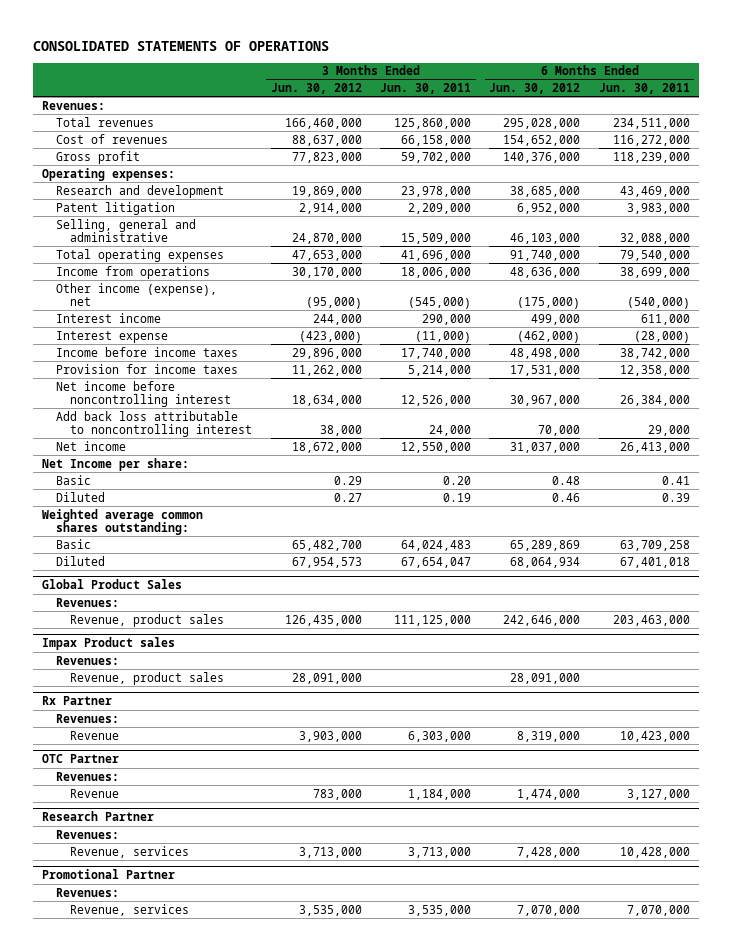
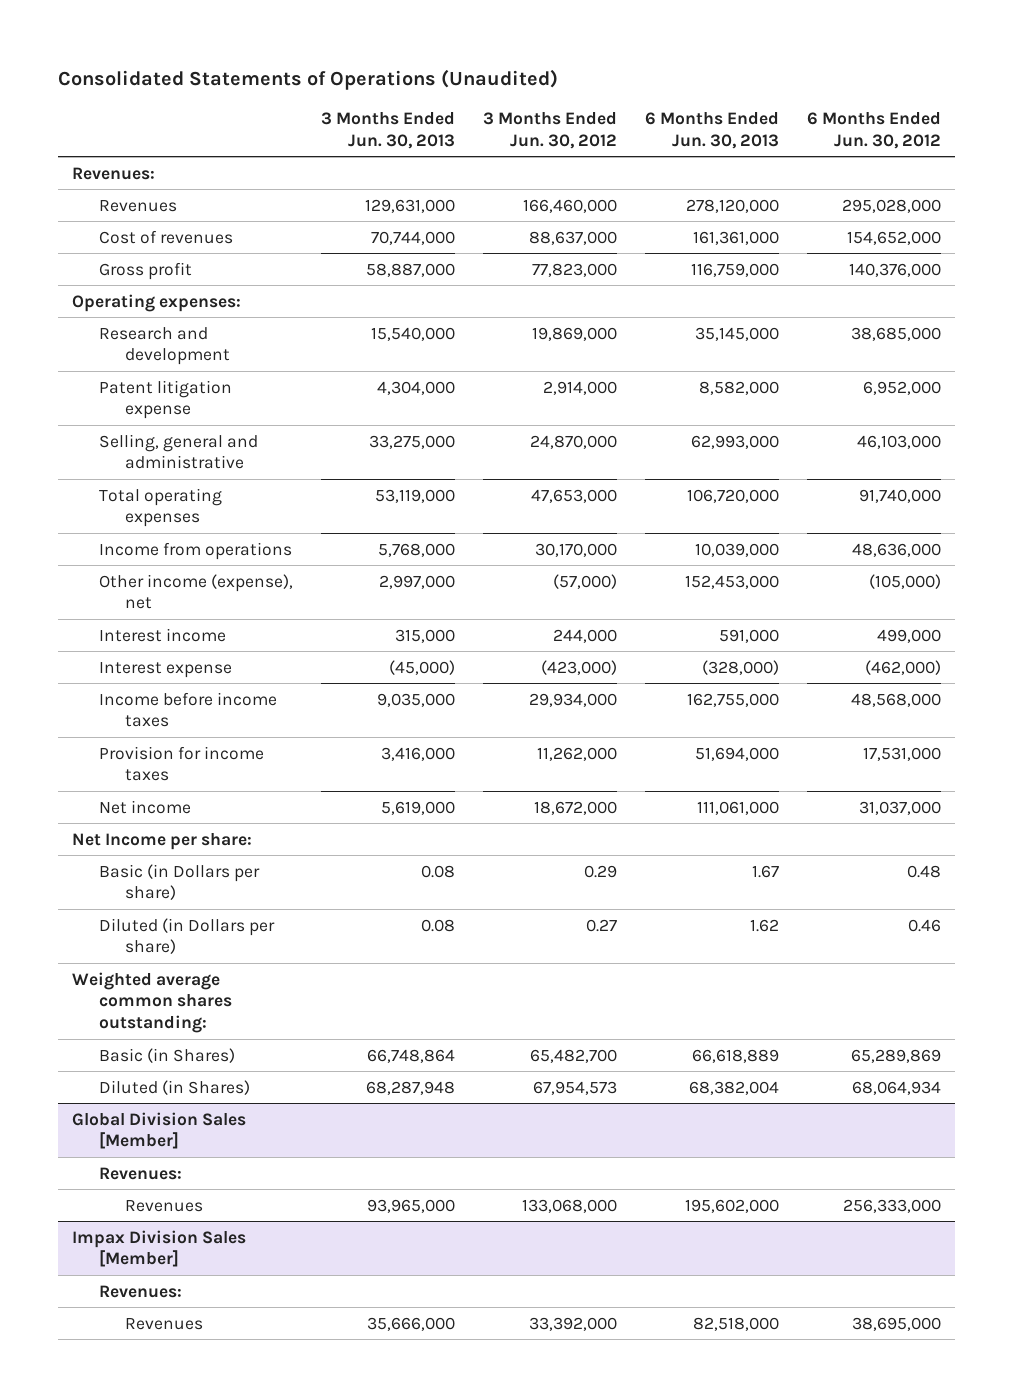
[32,41,329,52] CONSOLIDATED STATEMENTS OF OPERATIONS -> [57,68,558,90] Consolidated Statements of Operations (Unaudited)
[380,83,472,95] Jun. 30, 2011 -> none
[598,83,690,95] Jun. 30, 2011 -> none
none -> [320,112,455,149] 3 Months Ended Jun. 30, 2013
none -> [644,112,779,149] 6 Months Ended Jun. 30, 2013
[56,116,155,127] Total revenues -> [98,199,177,212] Revenues
[56,201,176,215] Patent litigation -> [98,379,232,420] Patent litigation expense
[305,297,362,310] (95,000) -> [552,573,617,589] (57,000)
[517,297,581,310] (175,000) -> [868,573,941,589] (105,000)
[291,347,362,359] 29,896,000 -> [528,692,617,707] 29,934,000
[510,347,581,359] 48,498,000 -> [850,692,941,707] 48,568,000
[56,380,232,408] Net income before noncontrolling interest -> none
[56,410,253,438] Add back loss attributable to noncontrolling interest -> none
[56,474,92,485] Basic -> [98,863,260,901] Basic (in Dollars per share)
[56,491,106,502] Diluted -> [98,917,275,955] Diluted (in Dollars per share)
[42,579,183,590] Global Product Sales -> none
[56,597,120,607] Revenues: -> none
[70,613,225,627] Revenue, product sales -> none
[42,637,176,651] Impax Product sales -> none
[56,655,120,665] Revenues: -> none
[70,671,225,685] Revenue, product sales -> none
[42,696,113,706] Rx Partner -> none
[56,713,120,723] Revenues: -> none
[70,730,120,740] Revenue -> none
[42,754,120,764] OTC Partner -> none
[56,771,120,781] Revenues: -> none
[70,788,120,798] Revenue -> none
[42,811,155,822] Research Partner -> none
[56,538,92,549] Basic -> [98,1047,235,1063] Basic (in Shares)
[56,555,106,566] Diluted -> [98,1079,250,1095] Diluted (in Shares)
none -> [71,1111,246,1150] Global Division Sales [Member]
[70,845,190,858] Revenue, services -> none
[42,869,176,880] Promotional Partner -> none
none -> [125,1199,204,1212] Revenues
none -> [71,1229,246,1268] Impax Division Sales [Member]
[70,903,190,916] Revenue, services -> none
none -> [125,1317,204,1330] Revenues

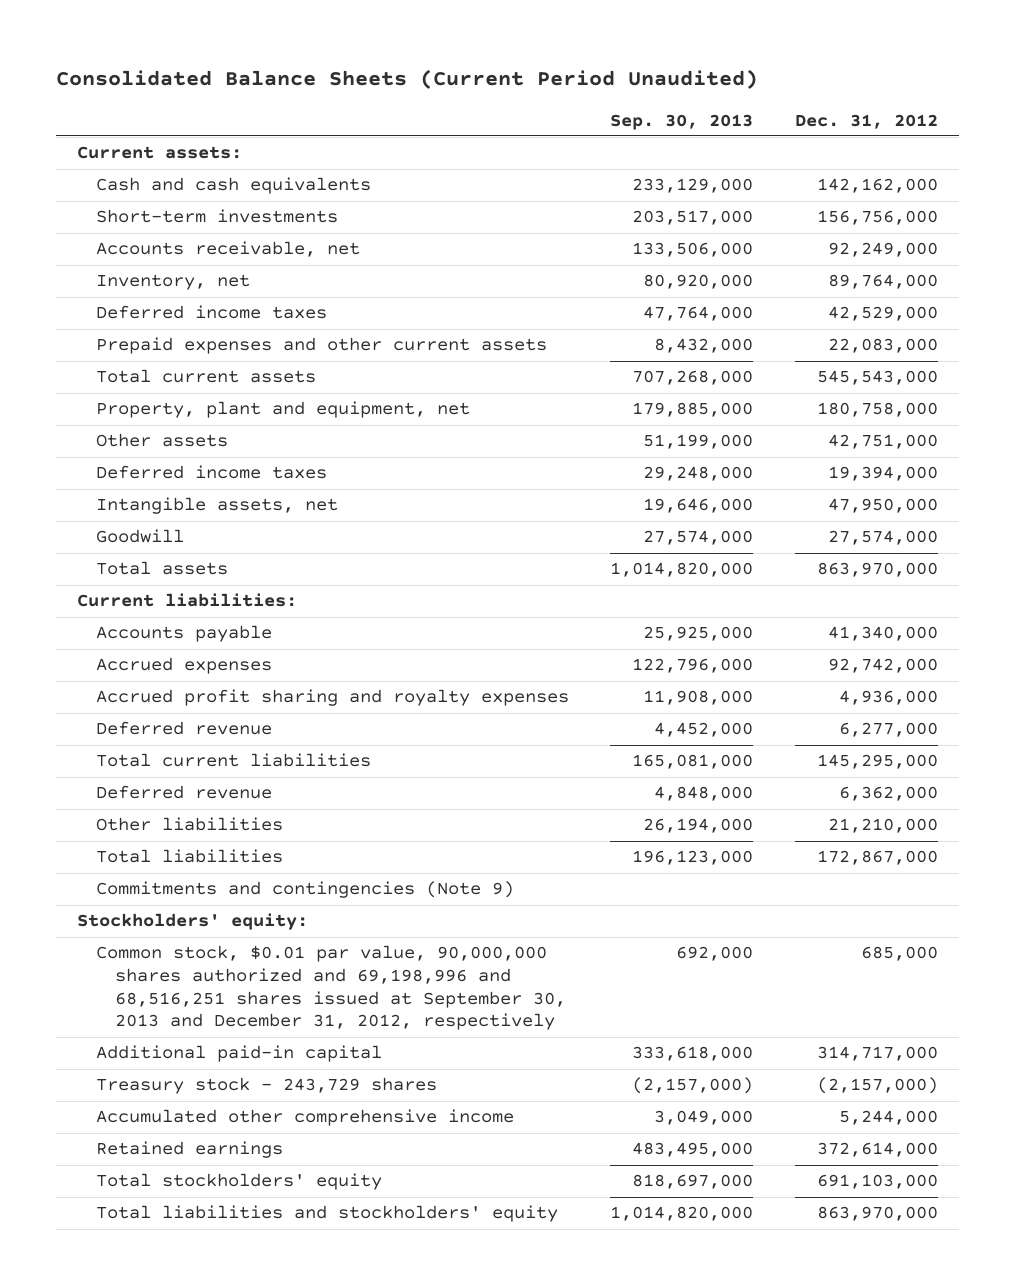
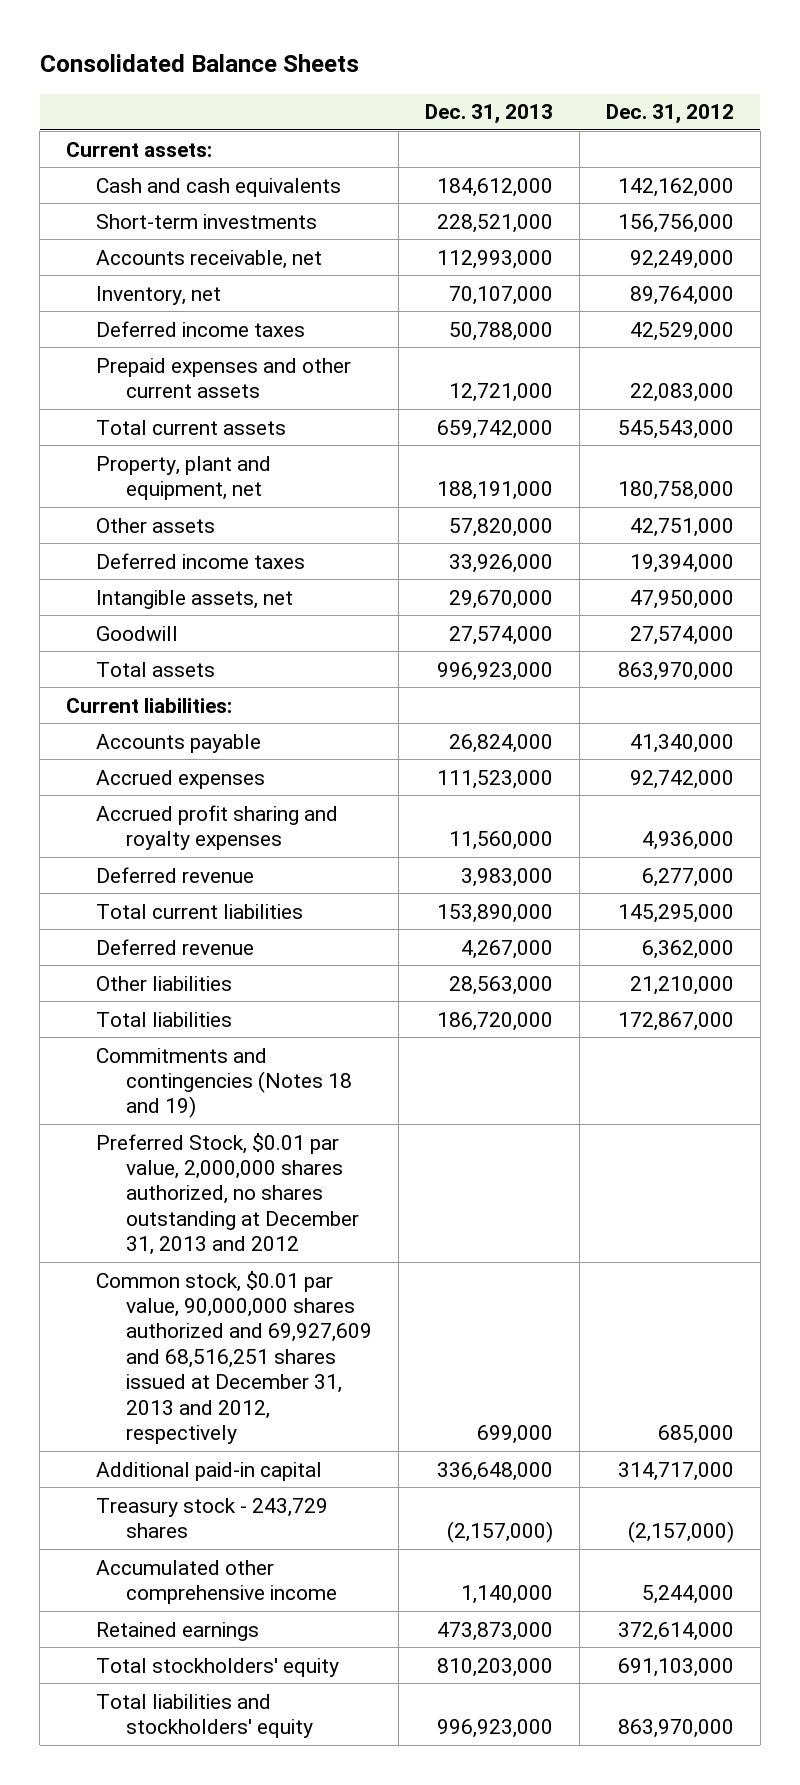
[55,69,758,90] Consolidated Balance Sheets (Current Period Unaudited) -> [39,54,359,73] Consolidated Balance Sheets
[610,113,754,130] Sep. 30, 2013 -> none
none -> [424,104,553,125] Dec. 31, 2013
[76,913,308,931] Stockholders' equity: -> none
[95,881,514,899] Commitments and contingencies (Note 9) -> [96,1047,353,1119] Commitments and contingencies (Notes 18 and 19)
none -> [96,1132,360,1256] Preferred Stock, $0.01 par value, 2,000,000 shares authorized, no shares outstanding at December 31, 2013 and 2012
[95,945,566,1031] Common stock, $0.01 par value, 90,000,000 shares authorized and 69,198,996 and 68,516,251 shares issued at September 30, 2013 and December 31, 2012, respectively -> [96,1270,373,1445] Common stock, $0.01 par value, 90,000,000 shares authorized and 69,927,609 and 68,516,251 shares issued at December 31, 2013 and 2012, respectively

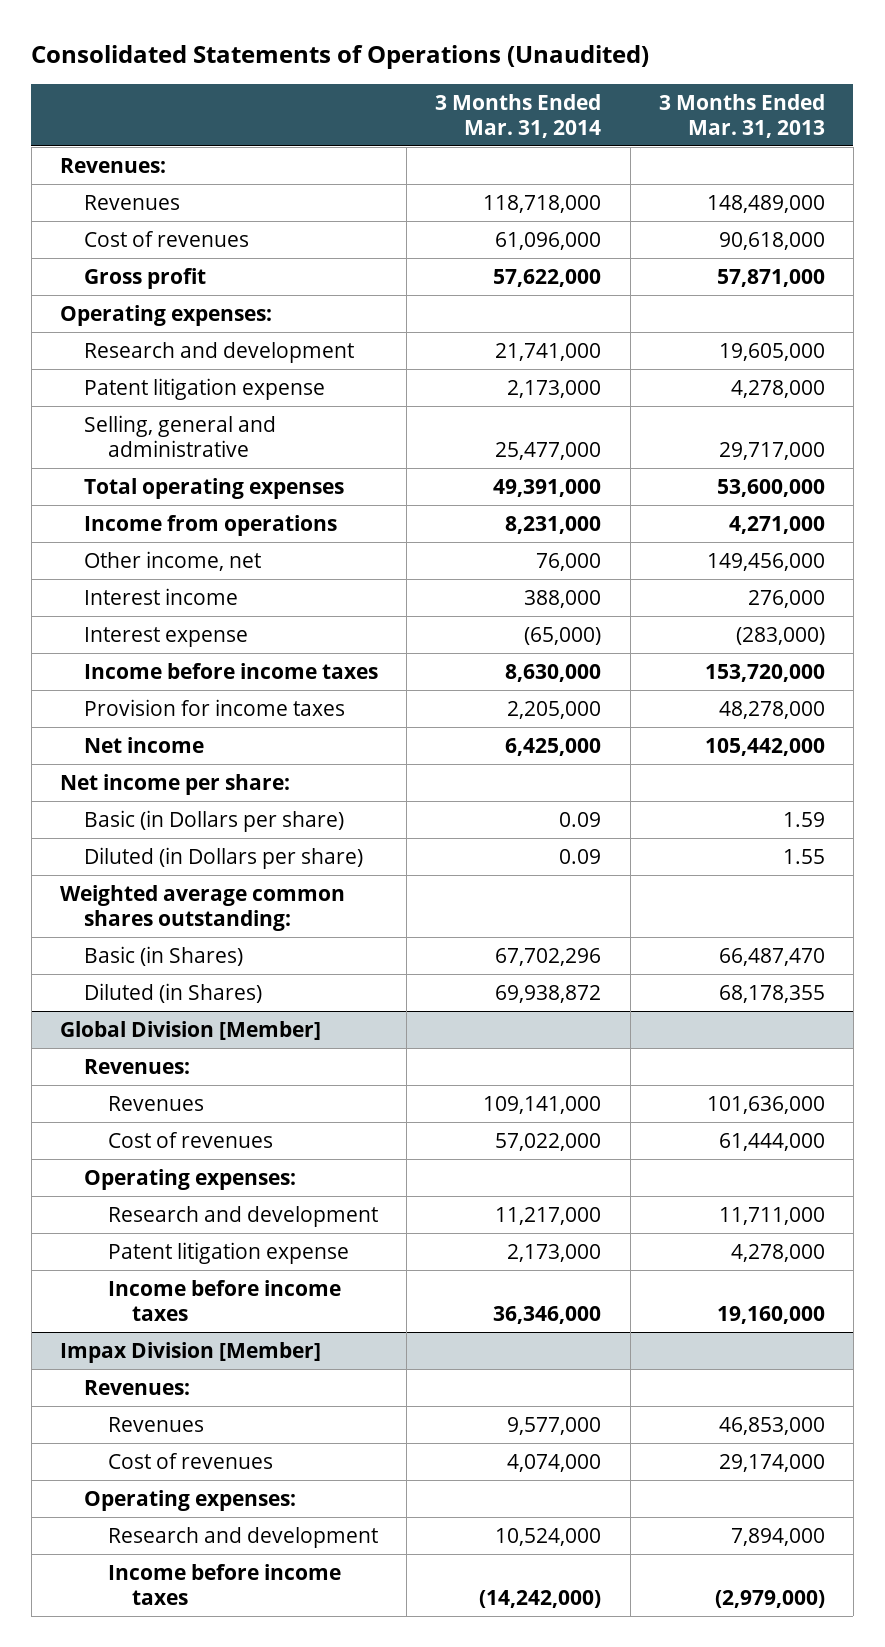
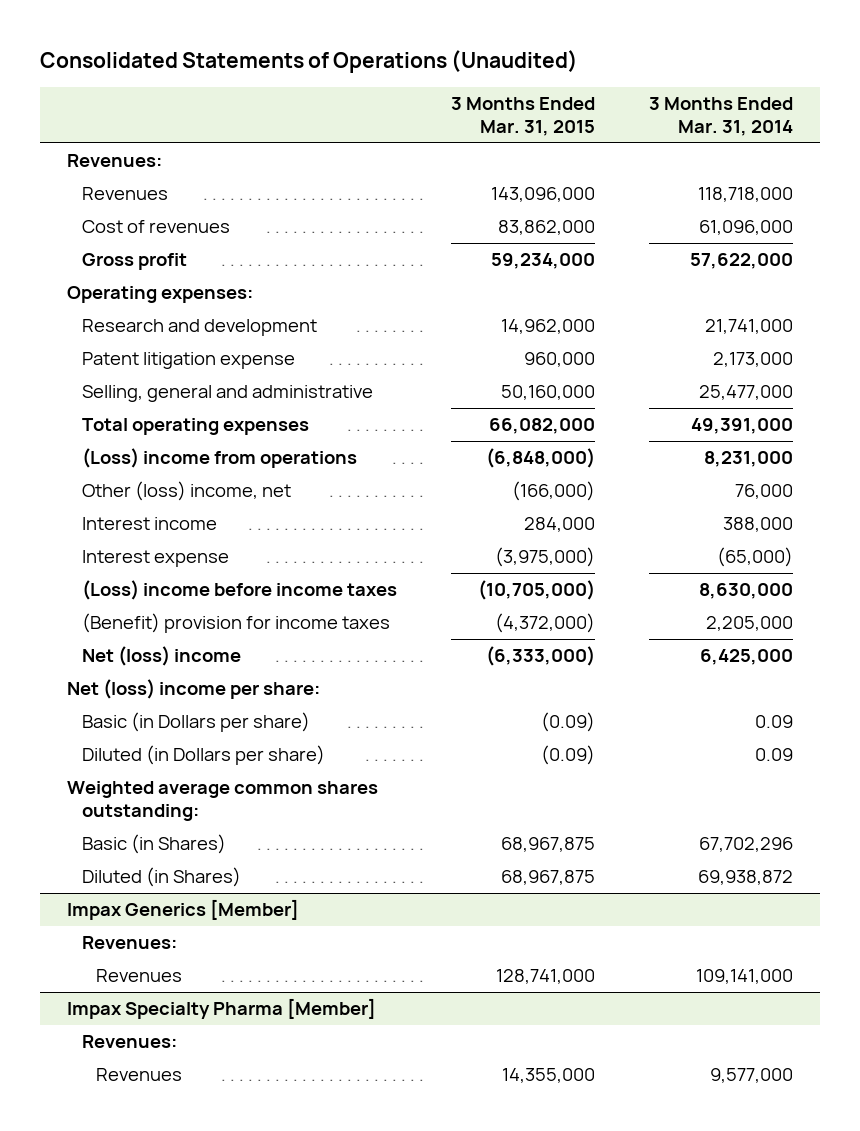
[658,93,825,139] 3 Months Ended Mar. 31, 2013 -> none
none -> [450,97,595,136] 3 Months Ended Mar. 31, 2015
[84,514,338,536] Income from operations -> [81,448,357,469] (Loss) income from operations
[84,550,262,571] Other income, net -> [81,481,291,502] Other (loss) income, net
[84,662,379,679] Income before income taxes -> [81,580,397,601] (Loss) income before income taxes
[84,698,346,716] Provision for income taxes -> [81,613,390,634] (Benefit) provision for income taxes
[84,736,205,753] Net income -> [81,646,241,667] Net (loss) income
[59,773,290,795] Net income per share: -> [66,679,320,700] Net (loss) income per share:
[59,1020,321,1040] Global Division [Member] -> none
none -> [66,899,299,921] Impax Generics [Member]
[108,1131,274,1148] Cost of revenues -> none
[84,1168,297,1190] Operating expenses: -> none
[108,1205,379,1227] Research and development -> none
[108,1241,350,1264] Patent litigation expense -> none
[108,1279,342,1322] Income before income taxes -> none
[59,1341,321,1363] Impax Division [Member] -> none
none -> [66,998,376,1020] Impax Specialty Pharma [Member]
[108,1452,274,1469] Cost of revenues -> none
[84,1489,297,1511] Operating expenses: -> none
[108,1526,379,1548] Research and development -> none
[108,1563,342,1606] Income before income taxes -> none

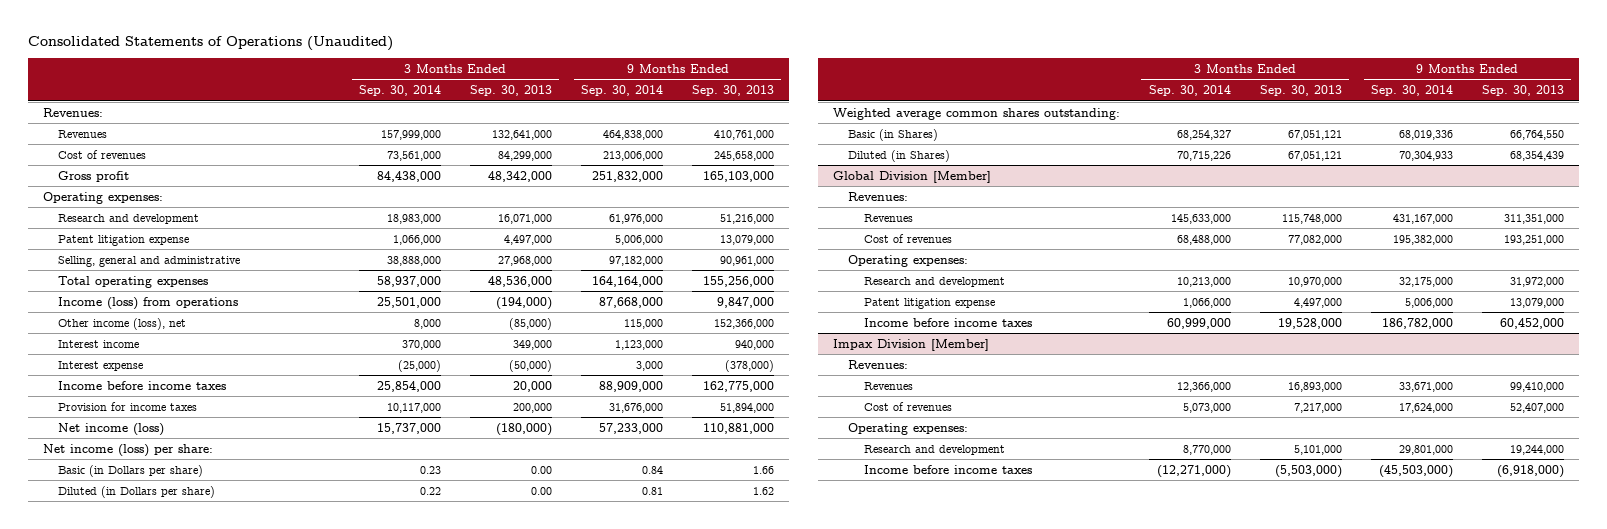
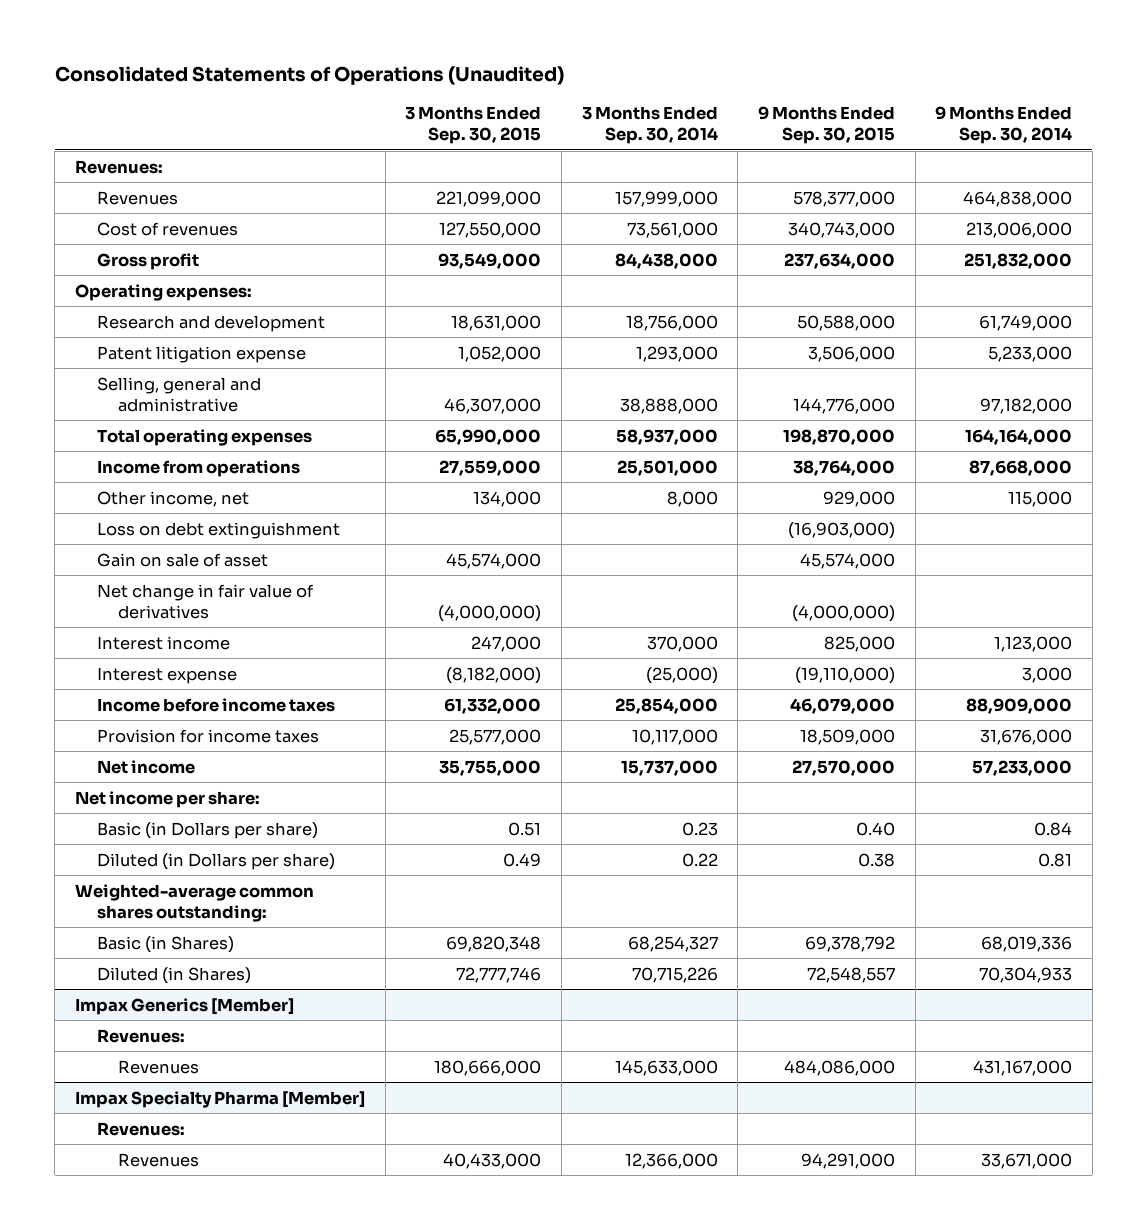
[469,85,552,97] Sep. 30, 2013 -> none
[692,85,775,97] Sep. 30, 2013 -> none
none -> [405,106,542,144] 3 Months Ended Sep. 30, 2015
none -> [757,106,895,144] 9 Months Ended Sep. 30, 2015
[386,213,441,224] 18,983,000 -> [625,314,718,331] 18,756,000
[608,213,663,224] 61,976,000 -> [979,314,1073,331] 61,749,000
[392,234,441,245] 1,066,000 -> [635,345,718,362] 1,293,000
[614,234,663,245] 5,006,000 -> [988,345,1073,362] 5,233,000
[58,296,239,310] Income (loss) from operations -> [96,459,300,477] Income from operations
[58,317,187,330] Other income (loss), net -> [96,490,249,507] Other income, net
none -> [96,521,340,539] Loss on debt extinguishment
none -> [96,552,268,567] Gain on sale of asset
none -> [96,583,314,619] Net change in fair value of derivatives
[58,422,165,436] Net income (loss) -> [96,759,195,774] Net income
[42,443,213,457] Net income (loss) per share: -> [75,790,261,808] Net income per share:
[832,107,1120,120] Weighted average common shares outstanding: -> [75,883,315,922] Weighted-average common shares outstanding:
[832,170,991,183] Global Division [Member] -> none
none -> [75,997,295,1015] Impax Generics [Member]
[863,233,952,243] Cost of revenues -> none
[848,254,969,267] Operating expenses: -> none
[863,276,1005,287] Research and development -> none
[863,297,995,309] Patent litigation expense -> none
[863,317,1032,327] Income before income taxes -> none
[832,338,989,351] Impax Division [Member] -> none
none -> [75,1090,366,1108] Impax Specialty Pharma [Member]
[863,401,952,411] Cost of revenues -> none
[848,422,969,435] Operating expenses: -> none
[863,444,1005,455] Research and development -> none
[863,464,1032,474] Income before income taxes -> none

